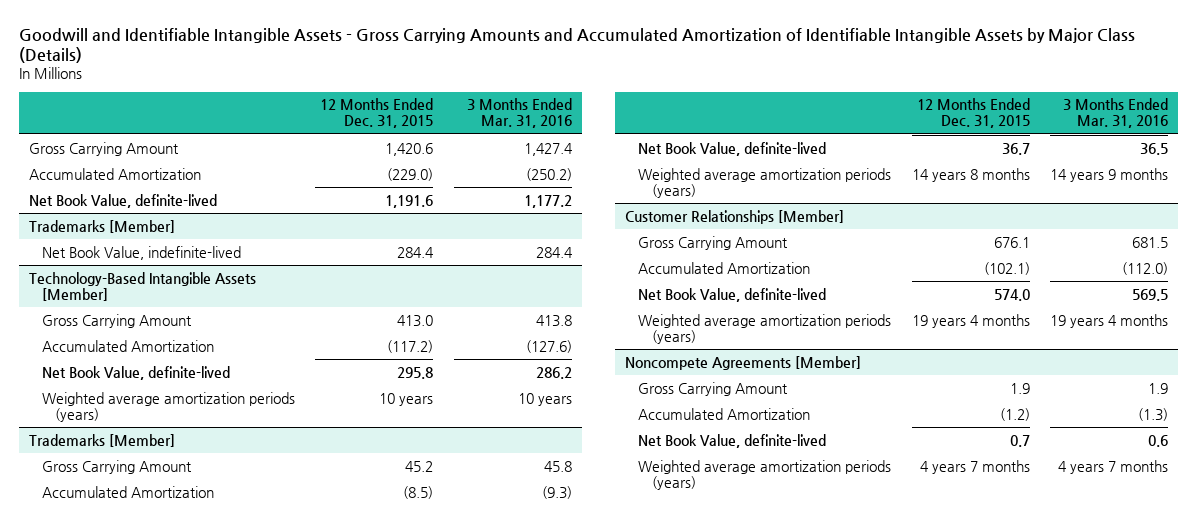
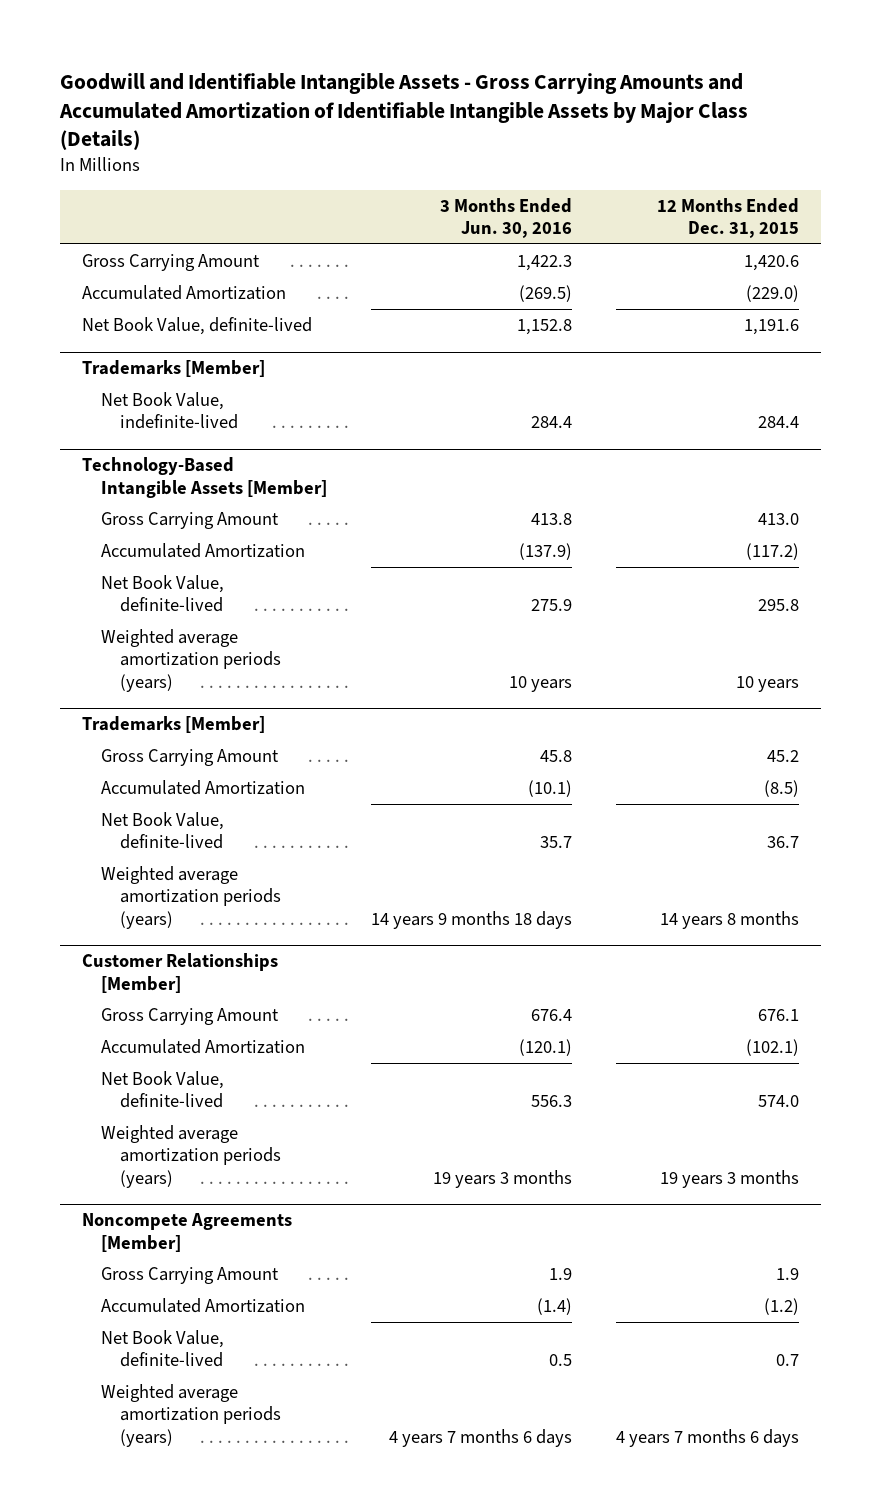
[466,98,572,129] 3 Months Ended Mar. 31, 2016 -> none
none -> [439,197,572,239] 3 Months Ended Jun. 30, 2016
[911,313,1030,328] 19 years 4 months -> [659,1169,799,1188] 19 years 3 months
[919,459,1030,474] 4 years 7 months -> [615,1428,799,1447] 4 years 7 months 6 days

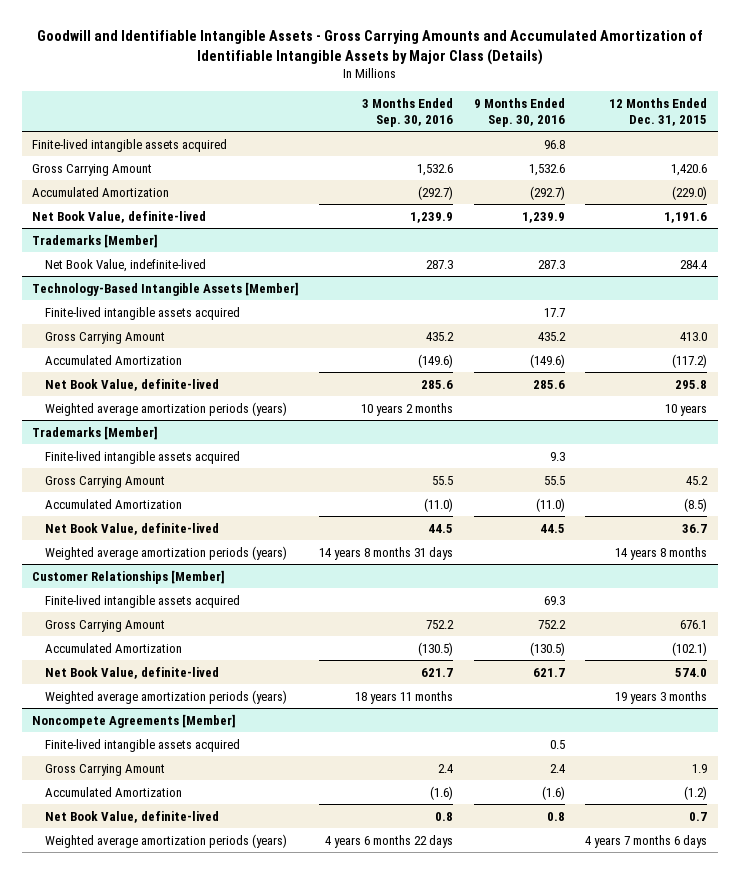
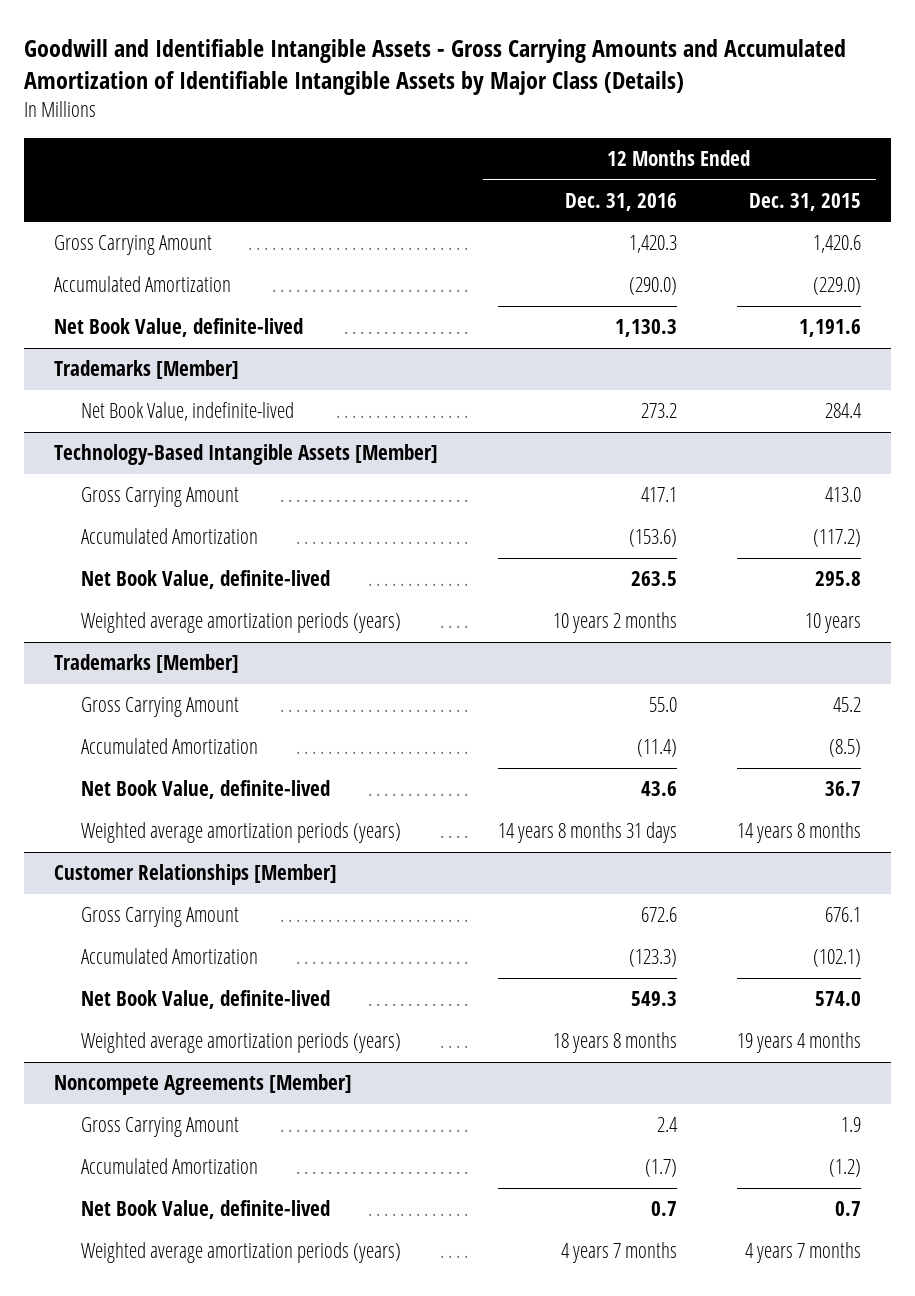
[362,97,454,127] 3 Months Ended Sep. 30, 2016 -> none
[473,97,565,127] 9 Months Ended Sep. 30, 2016 -> none
none -> [564,192,677,211] Dec. 31, 2016
[31,138,227,152] Finite-lived intangible assets acquired -> none
[45,306,241,320] Finite-lived intangible assets acquired -> none
[45,450,241,464] Finite-lived intangible assets acquired -> none
[45,594,241,608] Finite-lived intangible assets acquired -> none
[615,690,708,704] 19 years 3 months -> [736,1032,861,1054] 19 years 4 months
[45,738,241,752] Finite-lived intangible assets acquired -> none
[585,834,708,848] 4 years 7 months 6 days -> [744,1242,861,1264] 4 years 7 months

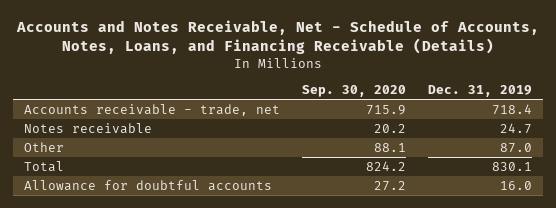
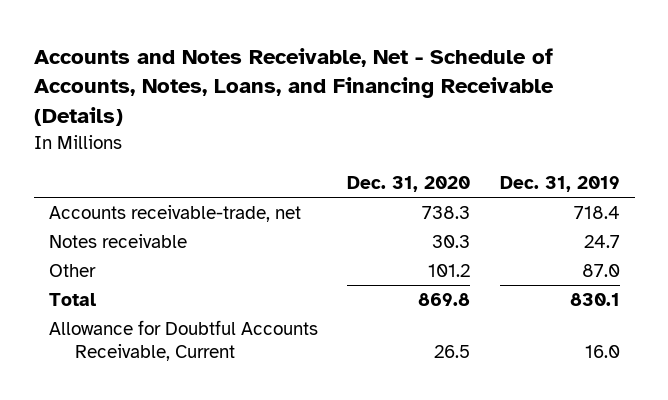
[301,84,406,97] Sep. 30, 2020 -> none
none -> [347,176,471,193] Dec. 31, 2020
[23,103,280,116] Accounts receivable - trade, net -> [48,204,301,222] Accounts receivable-trade, net
[23,179,272,191] Allowance for doubtful accounts -> [48,319,318,361] Allowance for Doubtful Accounts Receivable, Current

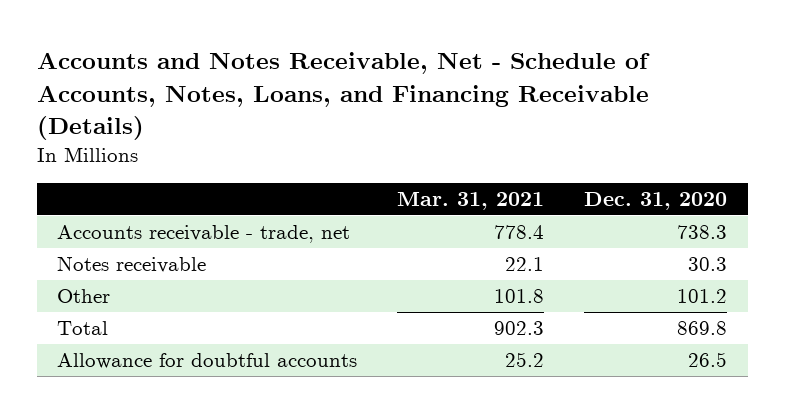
[499,176,620,193] Dec. 31, 2019 -> none
none -> [397,192,545,211] Mar. 31, 2021
[48,204,301,222] Accounts receivable-trade, net -> [57,225,351,244] Accounts receivable - trade, net
[48,319,318,361] Allowance for Doubtful Accounts Receivable, Current -> [57,353,358,370] Allowance for doubtful accounts

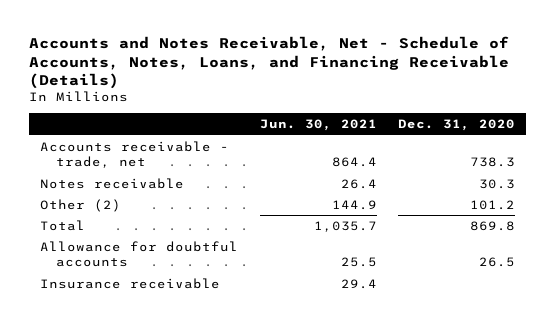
[397,192,545,211] Mar. 31, 2021 -> none
none -> [259,119,377,132] Jun. 30, 2021
[57,289,111,304] Other -> [40,198,122,212] Other (2)
none -> [40,277,221,289] Insurance receivable

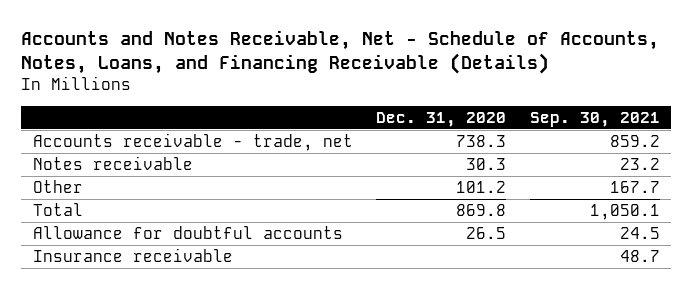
[259,119,377,132] Jun. 30, 2021 -> none
none -> [529,111,660,127] Sep. 30, 2021
[40,198,122,212] Other (2) -> [32,179,83,193] Other

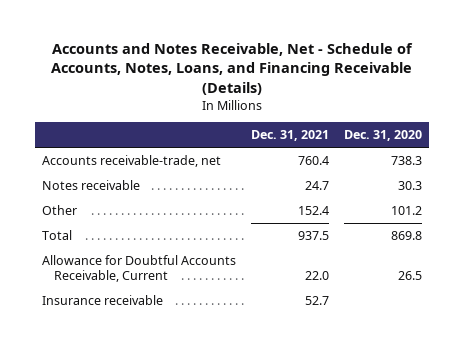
[529,111,660,127] Sep. 30, 2021 -> none
none -> [251,130,330,142] Dec. 31, 2021
[32,132,353,151] Accounts receivable - trade, net -> [42,154,222,167] Accounts receivable-trade, net
[32,225,343,239] Allowance for doubtful accounts -> [42,254,237,283] Allowance for Doubtful Accounts Receivable, Current

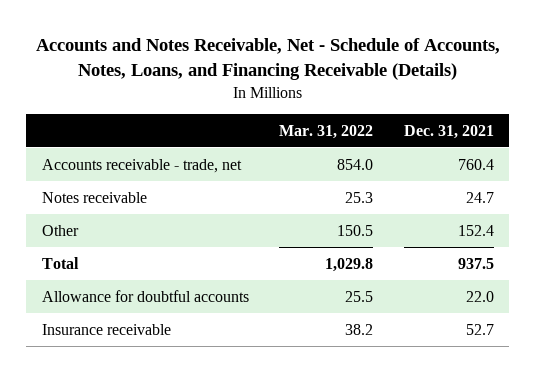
[343,130,422,142] Dec. 31, 2020 -> none
none -> [279,124,374,139] Mar. 31, 2022
[42,154,222,167] Accounts receivable-trade, net -> [41,158,242,173] Accounts receivable - trade, net
[42,254,237,283] Allowance for Doubtful Accounts Receivable, Current -> [41,289,249,302] Allowance for doubtful accounts

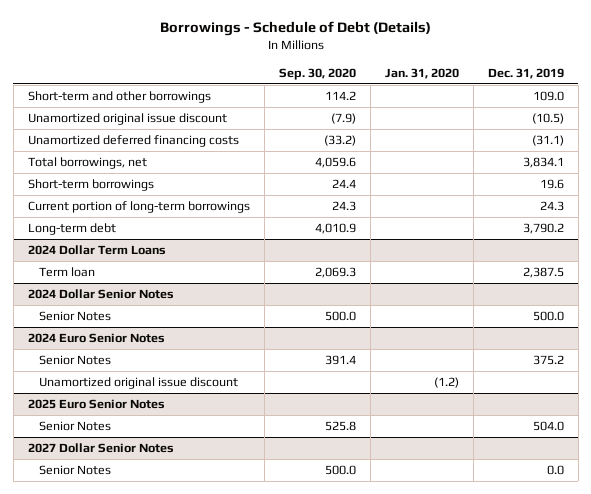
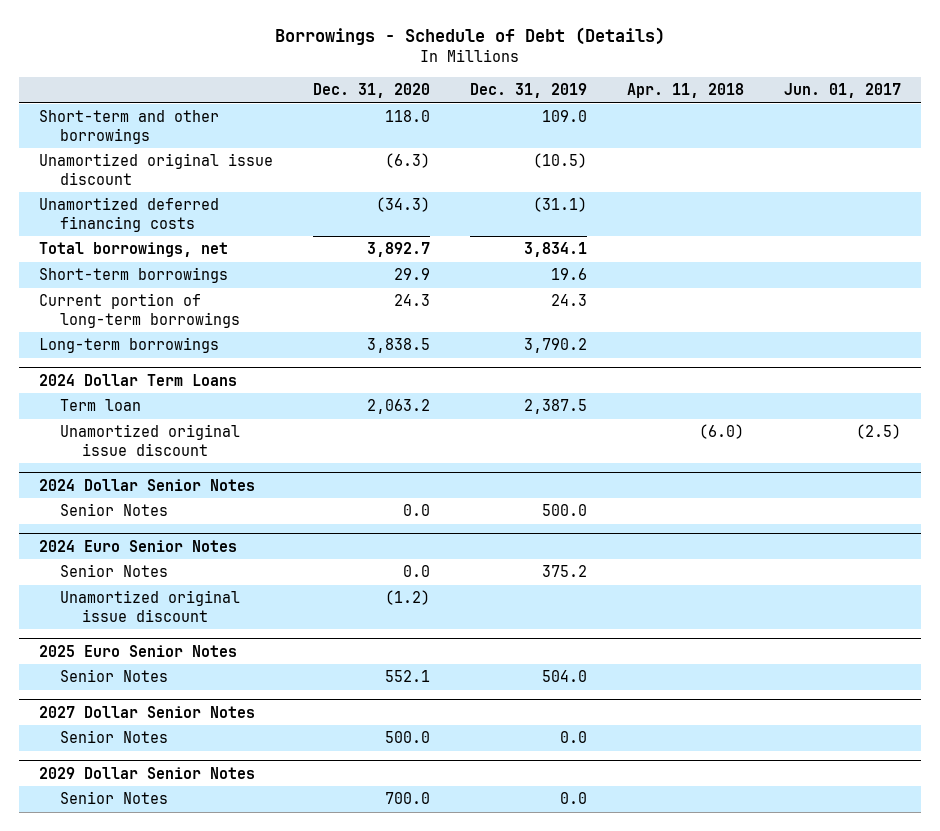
[278,67,356,80] Sep. 30, 2020 -> none
[384,67,459,79] Jan. 31, 2020 -> none
none -> [312,82,430,98] Dec. 31, 2020
none -> [626,82,744,98] Apr. 11, 2018
none -> [783,82,901,98] Jun. 01, 2017
[27,223,116,236] Long-term debt -> [38,337,219,354] Long-term borrowings
none -> [60,424,241,456] Unamortized original issue discount
none -> [38,766,255,779] 2029 Dollar Senior Notes
none -> [60,791,169,805] Senior Notes

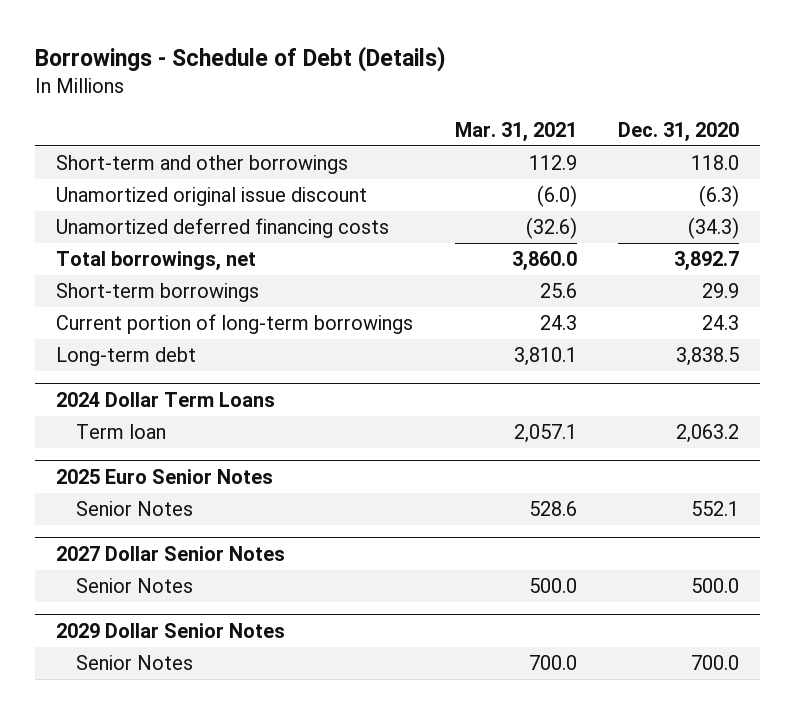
[469,82,587,98] Dec. 31, 2019 -> none
[626,82,744,98] Apr. 11, 2018 -> none
[783,82,901,98] Jun. 01, 2017 -> none
none -> [454,121,577,142] Mar. 31, 2021
[38,337,219,354] Long-term borrowings -> [56,347,197,367] Long-term debt
[60,424,241,456] Unamortized original issue discount -> none
[38,478,255,491] 2024 Dollar Senior Notes -> none
[60,503,169,517] Senior Notes -> none
[38,539,237,552] 2024 Euro Senior Notes -> none
[60,564,169,578] Senior Notes -> none
[60,590,241,622] Unamortized original issue discount -> none

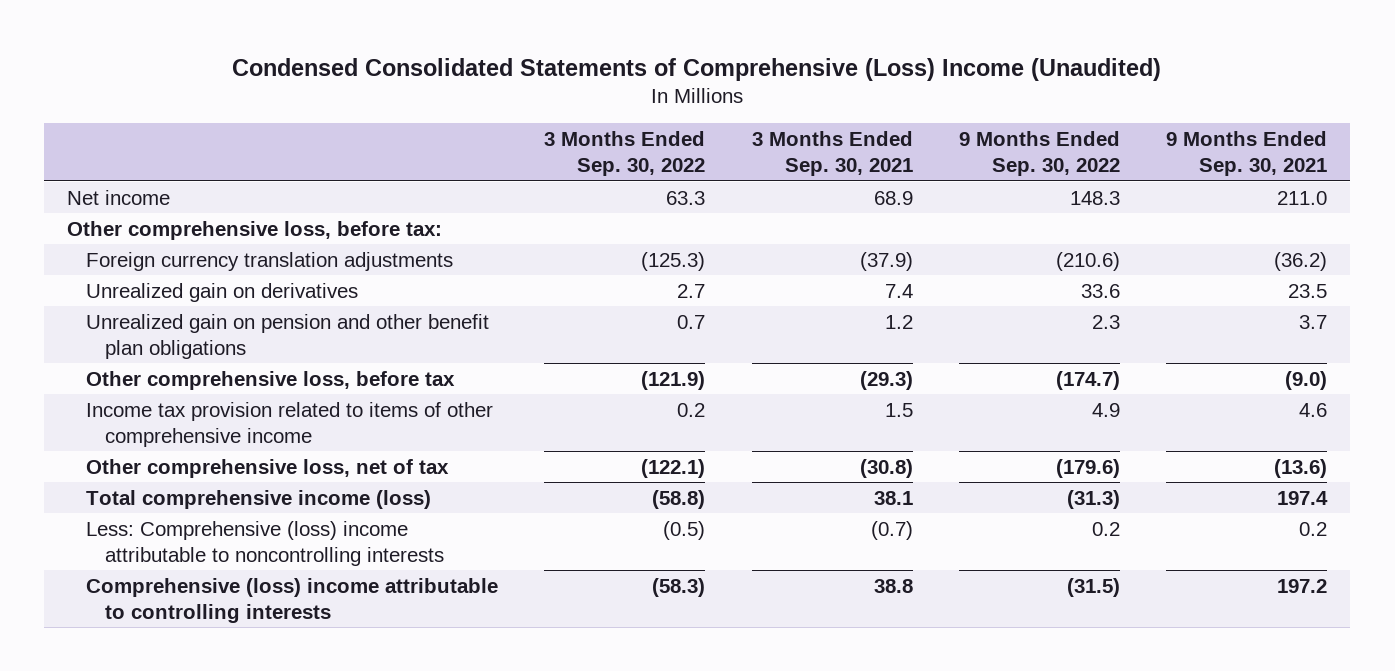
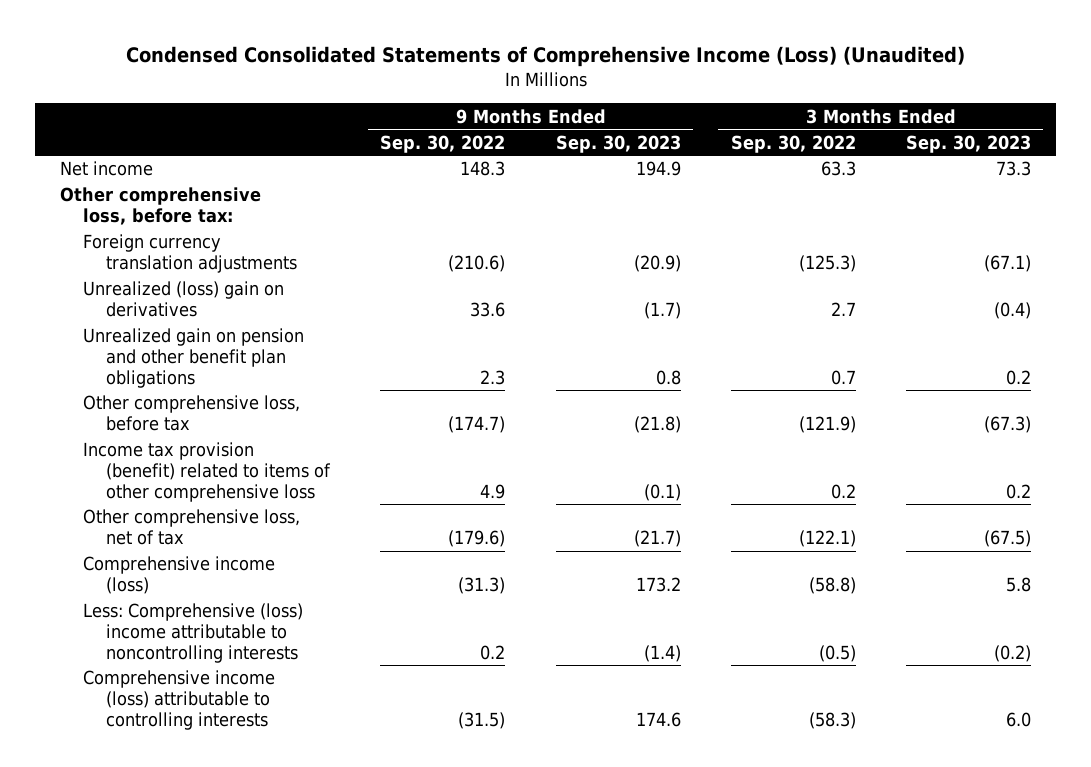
[232,57,1162,81] Condensed Consolidated Statements of Comprehensive (Loss) Income (Unaudited) -> [125,46,965,68] Condensed Consolidated Statements of Comprehensive Income (Loss) (Unaudited)
[751,131,913,177] 3 Months Ended Sep. 30, 2021 -> none
[1166,131,1328,177] 9 Months Ended Sep. 30, 2021 -> none
none -> [555,134,681,153] Sep. 30, 2023
none -> [905,134,1031,153] Sep. 30, 2023
[86,282,359,302] Unrealized gain on derivatives -> [83,281,285,317] Unrealized (loss) gain on derivatives
[86,401,494,447] Income tax provision related to items of other comprehensive income -> [83,442,332,502] Income tax provision (benefit) related to items of other comprehensive loss
[86,489,432,509] Total comprehensive income (loss) -> [83,556,276,594] Comprehensive income (loss)
[86,577,499,623] Comprehensive (loss) income attributable to controlling interests -> [83,670,276,730] Comprehensive income (loss) attributable to controlling interests

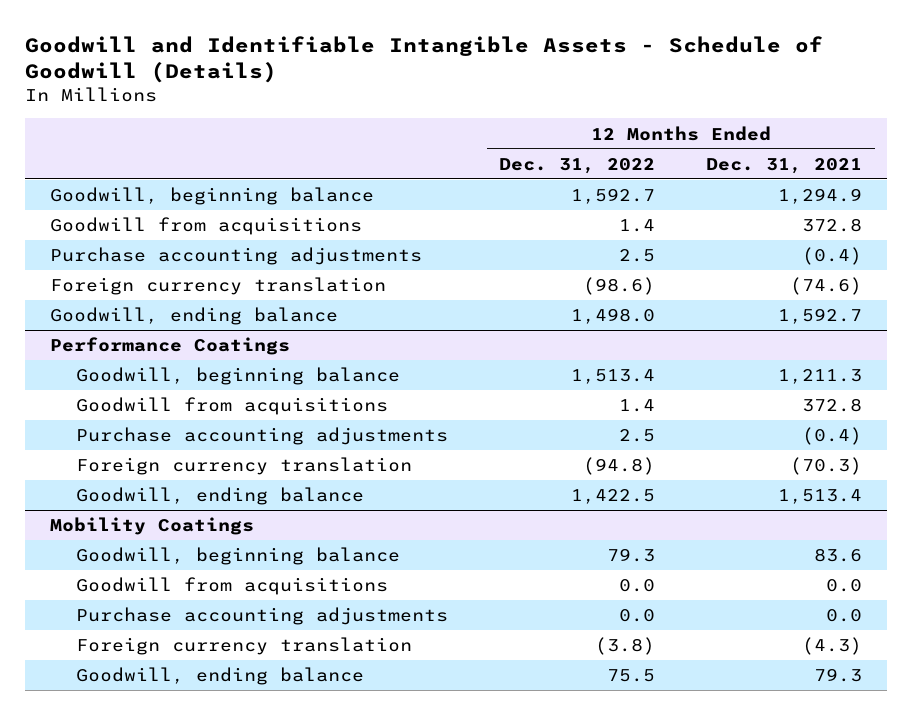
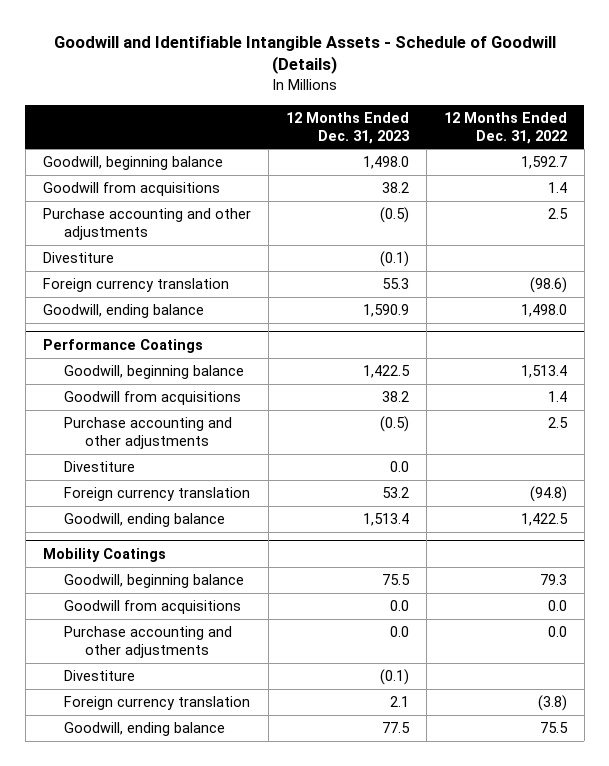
[706,157,863,174] Dec. 31, 2021 -> none
none -> [285,111,410,144] 12 Months Ended Dec. 31, 2023
[50,247,423,266] Purchase accounting adjustments -> [42,208,251,241] Purchase accounting and other adjustments
none -> [42,252,114,264] Divestiture
[76,427,449,446] Purchase accounting adjustments -> [64,417,233,450] Purchase accounting and other adjustments
none -> [64,461,136,473] Divestiture
[76,607,449,626] Purchase accounting adjustments -> [64,626,233,659] Purchase accounting and other adjustments
none -> [64,670,136,682] Divestiture

